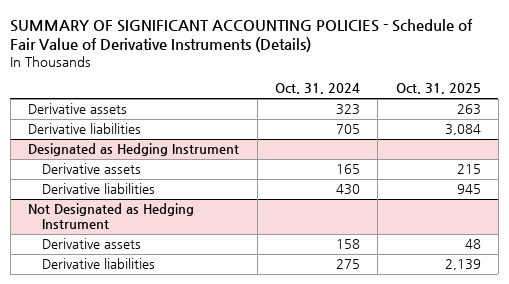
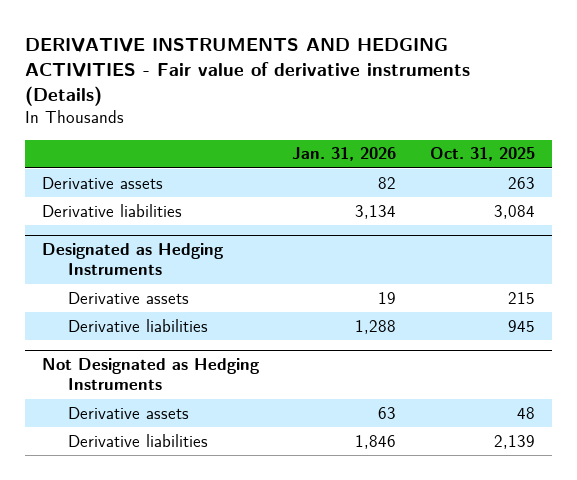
[10,18,474,52] SUMMARY OF SIGNIFICANT ACCOUNTING POLICIES - Schedule of Fair Value of Derivative Instruments (Details) -> [25,37,471,107] DERIVATIVE INSTRUMENTS AND HEDGING ACTIVITIES - Fair value of derivative instruments (Details)
[274,83,360,95] Oct. 31, 2024 -> none
none -> [292,147,397,162] Jan. 31, 2026
[28,143,240,157] Designated as Hedging Instrument -> [41,243,224,276] Designated as Hedging Instruments
[28,203,195,230] Not Designated as Hedging Instrument -> [41,358,260,391] Not Designated as Hedging Instruments

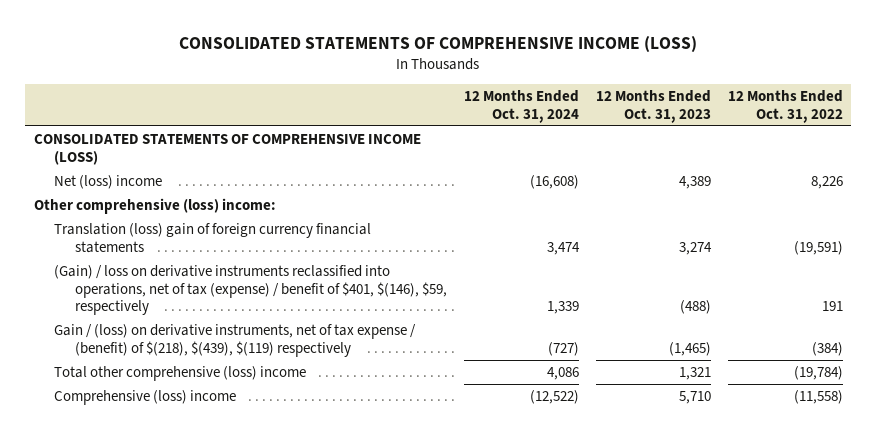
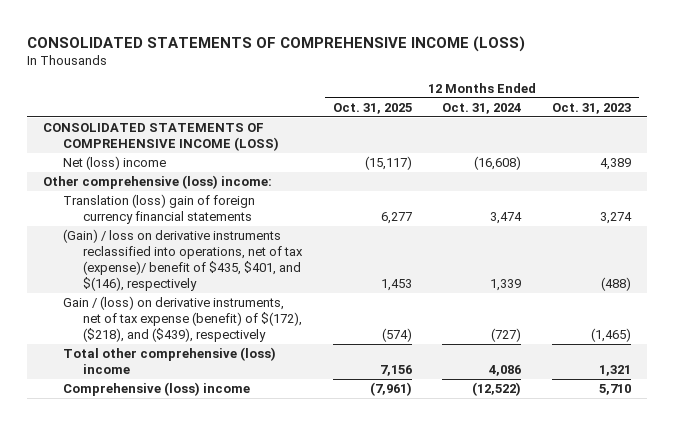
[727,90,843,123] 12 Months Ended Oct. 31, 2022 -> none
none -> [332,102,412,114] Oct. 31, 2025
[54,265,447,316] (Gain) / loss on derivative instruments reclassified into operations, net of tax (expense) / benefit of $401, $(146), $59, respectively -> [62,229,303,292] (Gain) / loss on derivative instruments reclassified into operations, net of tax (expense)/ benefit of $435, $401, and $(146), respectively
[54,324,417,357] Gain / (loss) on derivative instruments, net of tax expense / (benefit) of $(218), $(439), $(119) respectively -> [62,296,302,343] Gain / (loss) on derivative instruments, net of tax expense (benefit) of $(172), ($218), and ($439), respectively

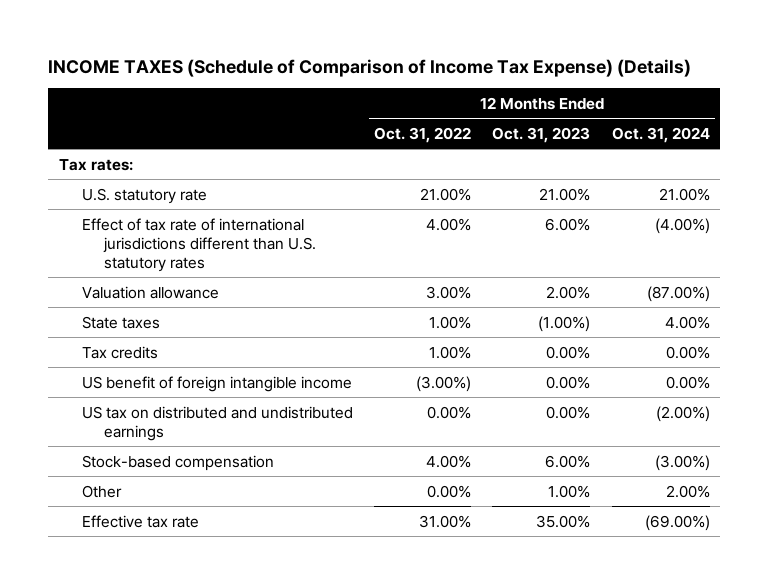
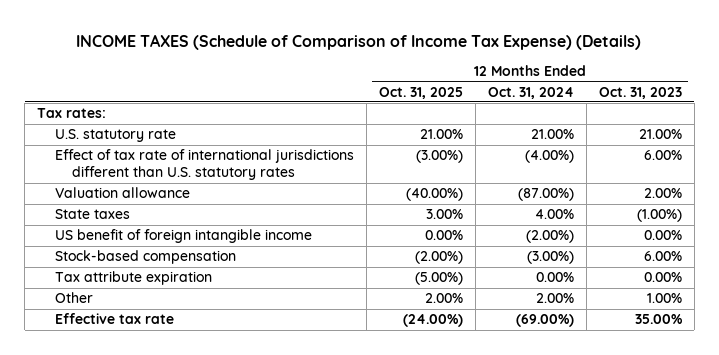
[374,126,472,143] Oct. 31, 2022 -> none
none -> [378,86,463,99] Oct. 31, 2025
[81,345,158,359] Tax credits -> none
[81,405,353,441] US tax on distributed and undistributed earnings -> none
[665,375,710,389] 0.00% -> [525,230,574,244] (2.00%)
none -> [54,271,212,286] Tax attribute expiration

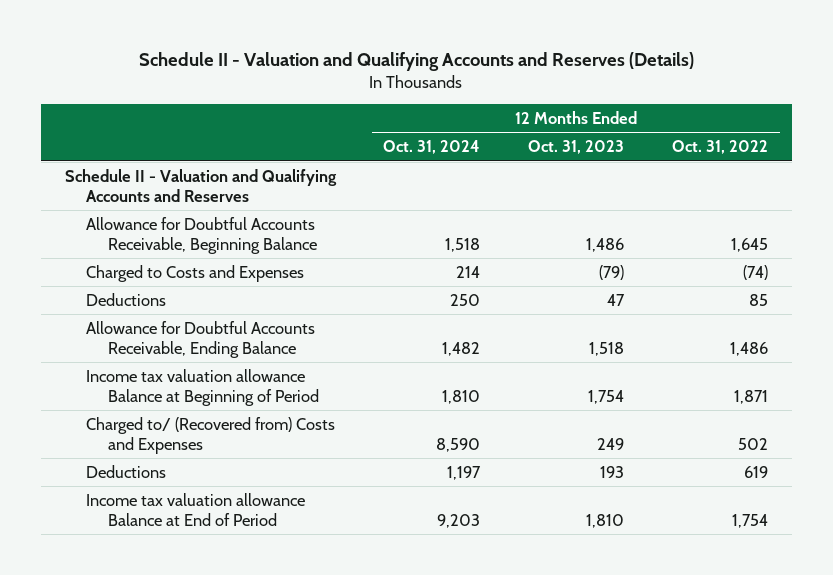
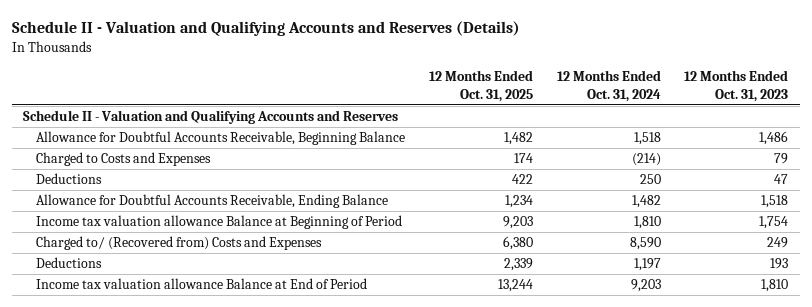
[671,140,768,155] Oct. 31, 2022 -> none
none -> [428,70,533,102] 12 Months Ended Oct. 31, 2025
[456,265,481,278] 214 -> [631,153,661,167] (214)
[599,264,625,280] (79) -> [774,153,789,165] 79

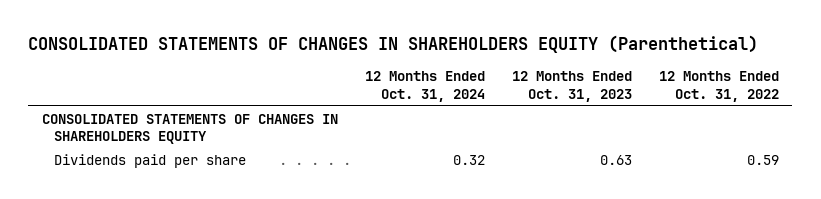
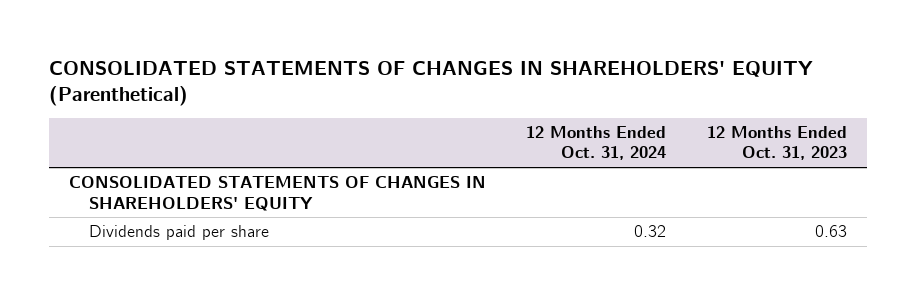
[28,35,759,54] CONSOLIDATED STATEMENTS OF CHANGES IN SHAREHOLDERS EQUITY (Parenthetical) -> [48,60,813,106] CONSOLIDATED STATEMENTS OF CHANGES IN SHAREHOLDERS' EQUITY (Parenthetical)
[658,71,779,103] 12 Months Ended Oct. 31, 2022 -> none
[41,113,338,145] CONSOLIDATED STATEMENTS OF CHANGES IN SHAREHOLDERS EQUITY -> [69,176,487,211] CONSOLIDATED STATEMENTS OF CHANGES IN SHAREHOLDERS' EQUITY

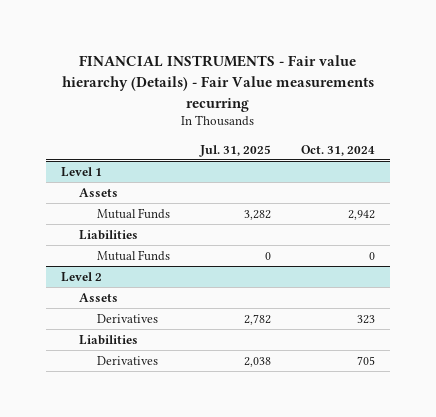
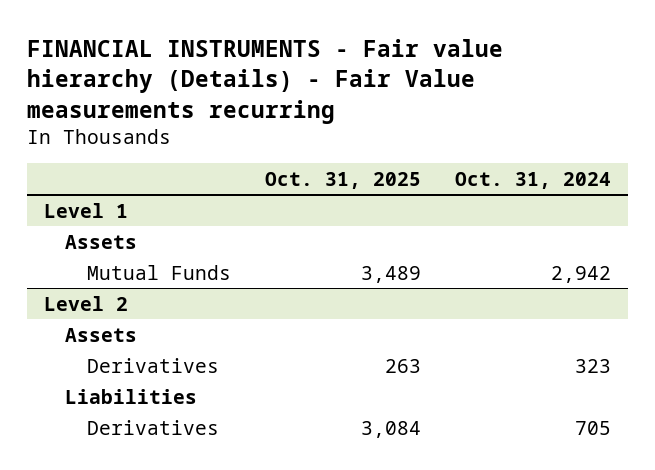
[198,144,271,157] Jul. 31, 2025 -> none
none -> [264,171,421,189] Oct. 31, 2025
[78,229,138,240] Liabilities -> none
[96,249,170,261] Mutual Funds -> none

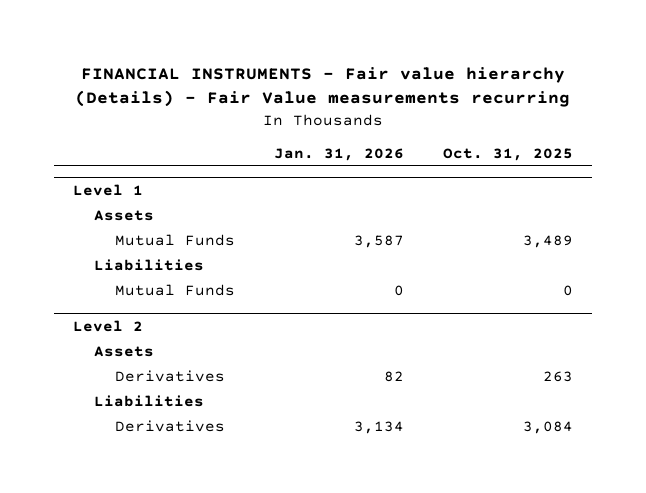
[454,171,611,189] Oct. 31, 2024 -> none
none -> [273,147,404,161] Jan. 31, 2026
none -> [94,259,205,272] Liabilities
none -> [114,284,235,297] Mutual Funds

